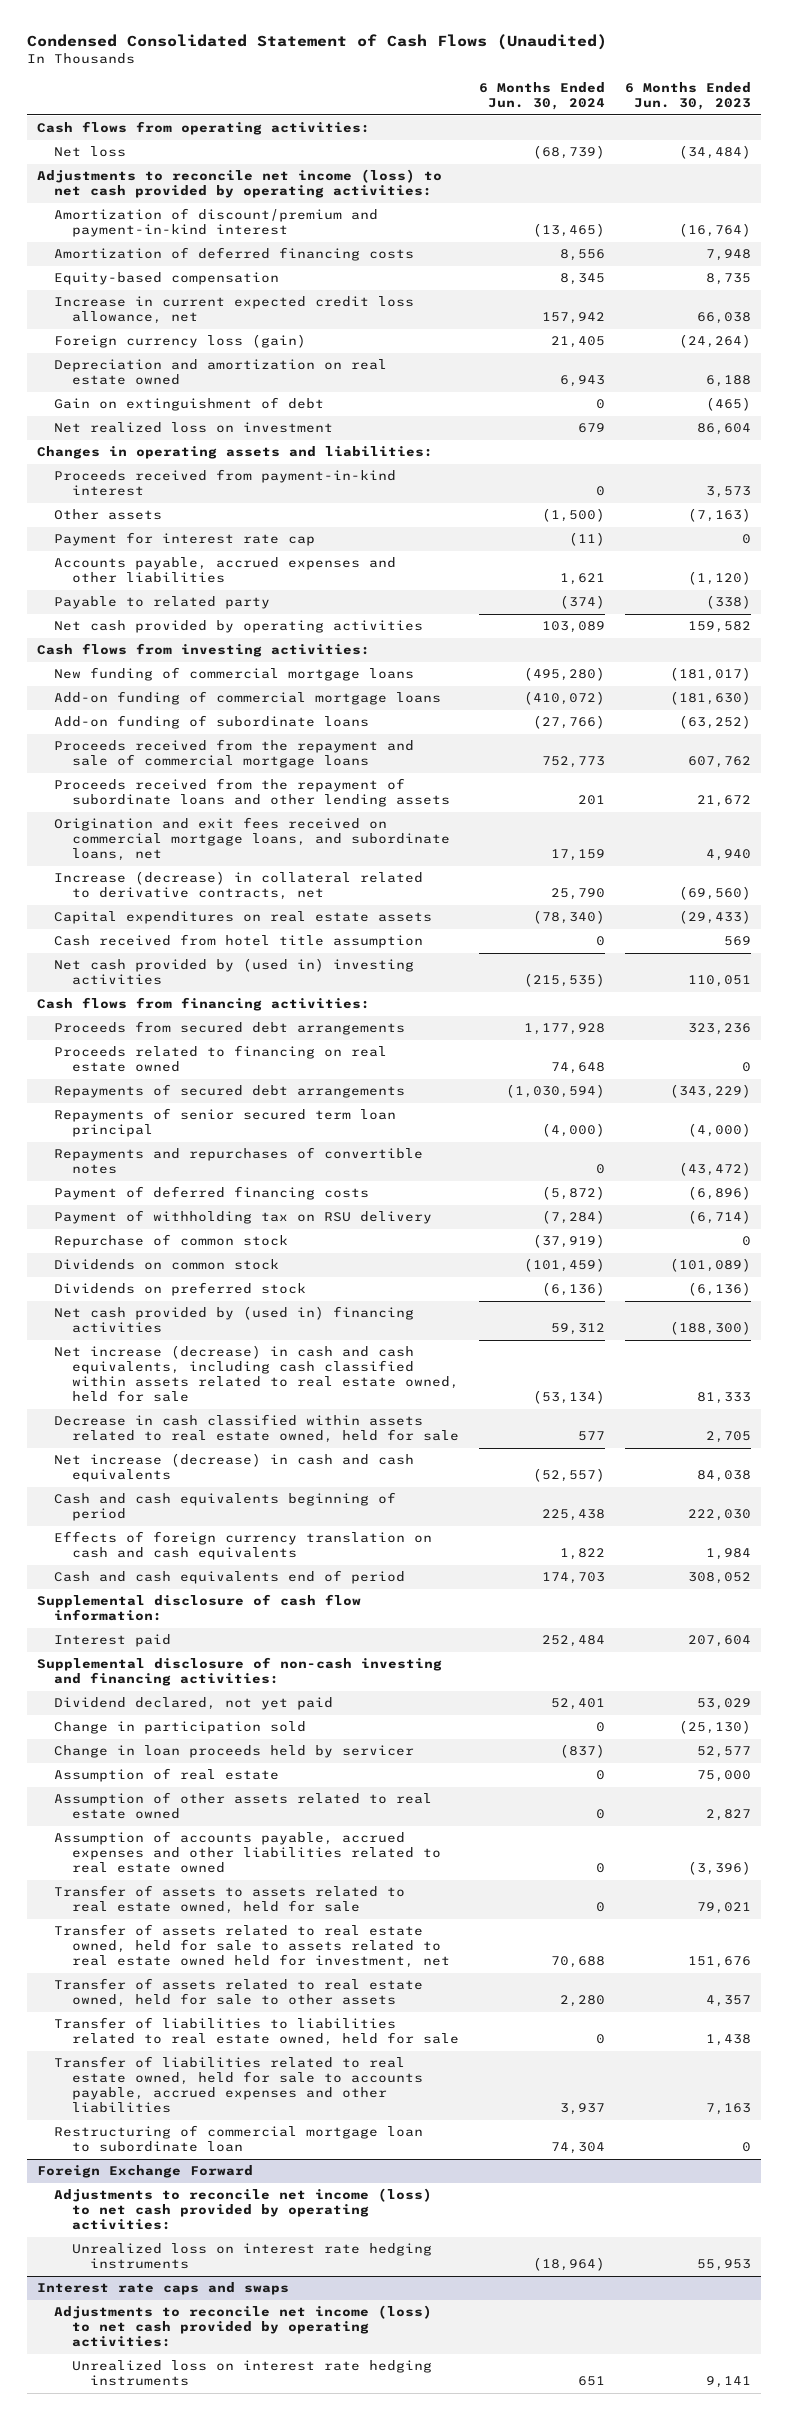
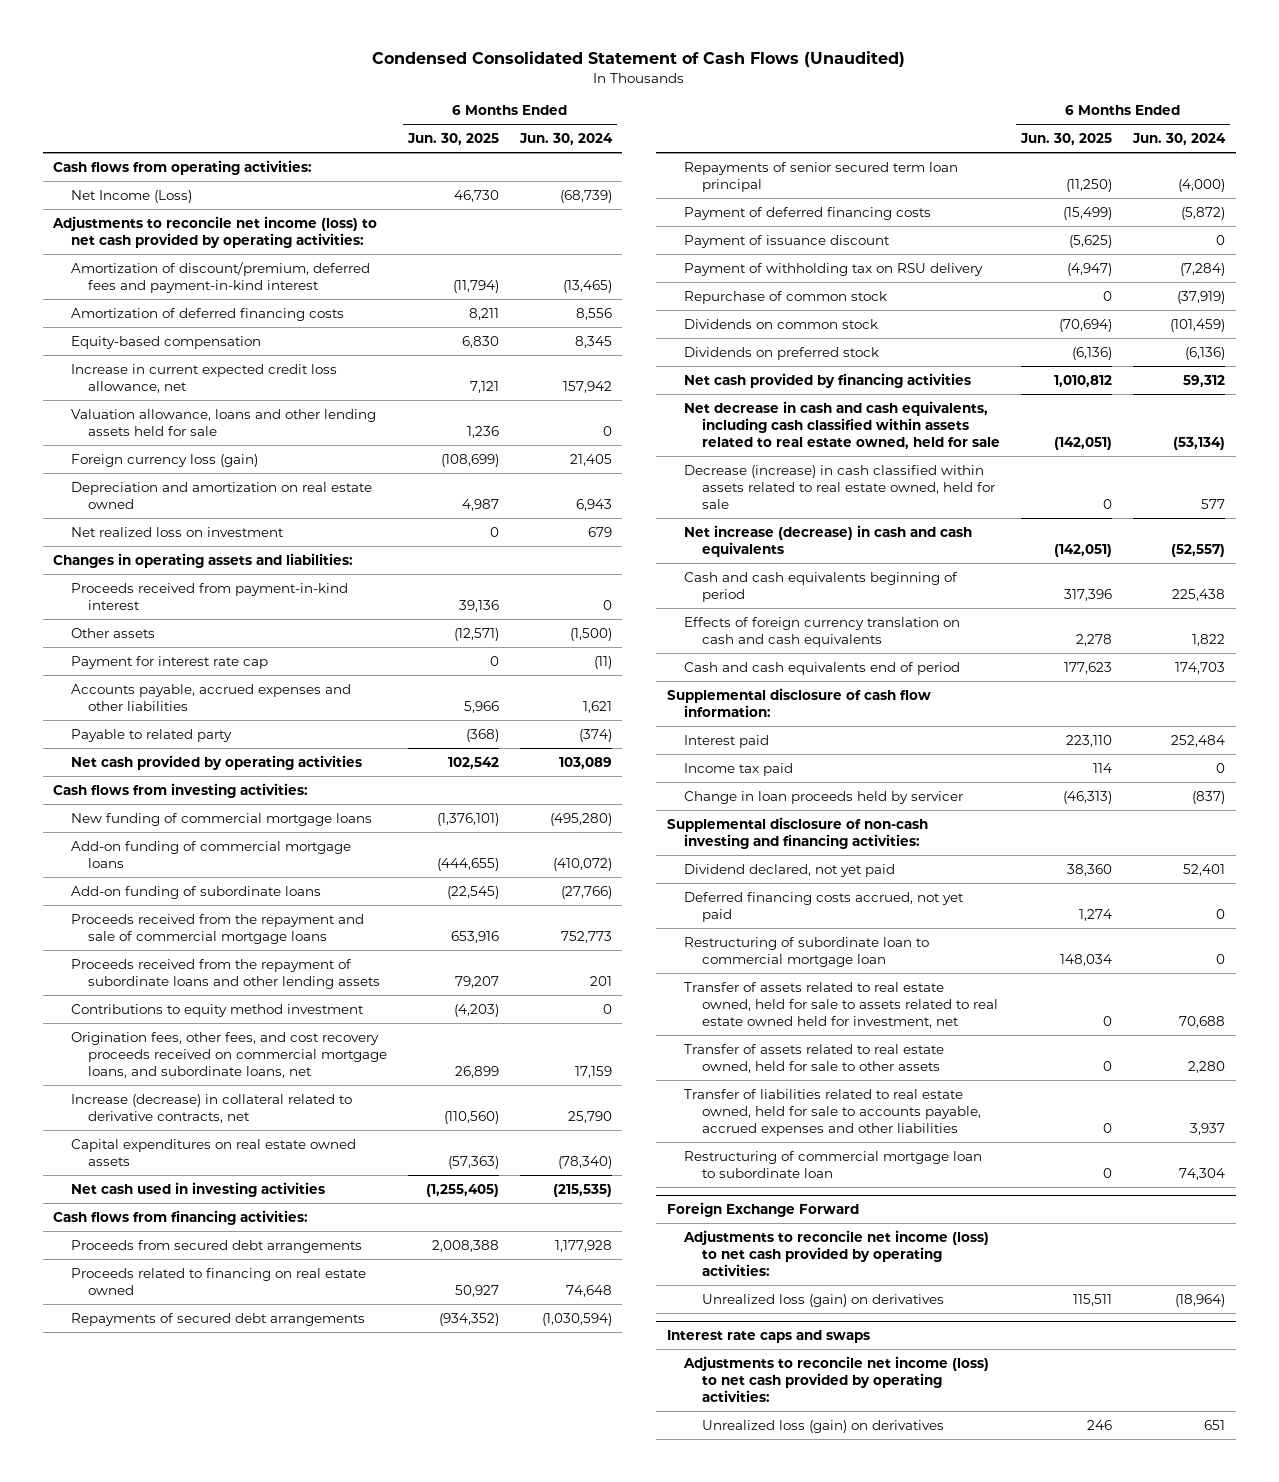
[624,82,751,111] 6 Months Ended Jun. 30, 2023 -> none
none -> [406,133,499,146] Jun. 30, 2025
[54,146,127,158] Net loss -> [70,189,192,203] Net Income (Loss)
[54,208,379,238] Amortization of discount/premium and payment-in-kind interest -> [70,261,370,293] Amortization of discount/premium, deferred fees and payment-in-kind interest
none -> [70,408,376,436] Valuation allowance, loans and other lending assets held for sale
[54,397,325,412] Gain on extinguishment of debt -> none
none -> [70,1003,364,1017] Contributions to equity method investment
[54,817,451,862] Origination and exit fees received on commercial mortgage loans, and subordinate loans, net -> [70,1031,388,1078] Origination fees, other fees, and cost recovery proceeds received on commercial mortgage loans, and subordinate loans, net
[54,934,424,949] Cash received from hotel title assumption -> none
[54,911,433,925] Capital expenditures on real estate assets -> [70,1138,356,1166] Capital expenditures on real estate owned assets
[54,958,415,986] Net cash provided by (used in) investing activities -> [70,1181,325,1197] Net cash used in investing activities
[54,1147,424,1175] Repayments and repurchases of convertible notes -> none
none -> [684,234,891,248] Payment of issuance discount
[54,1306,415,1334] Net cash provided by (used in) financing activities -> [684,372,972,388] Net cash provided by financing activities
[54,1345,460,1403] Net increase (decrease) in cash and cash equivalents, including cash classified within assets related to real estate owned, held for sale -> [684,400,1000,449] Net decrease in cash and cash equivalents, including cash classified within assets related to real estate owned, held for sale
[54,1414,460,1444] Decrease in cash classified within assets related to real estate owned, held for sale -> [684,464,995,509] Decrease (increase) in cash classified within assets related to real estate owned, held for sale
none -> [684,762,794,776] Income tax paid
[54,1745,415,1759] Change in loan proceeds held by servicer -> [684,790,964,804] Change in loan proceeds held by servicer
[54,1721,307,1735] Change in participation sold -> none
[54,1768,280,1783] Assumption of real estate -> none
[54,1792,433,1820] Assumption of other assets related to real estate owned -> none
[54,1831,442,1874] Assumption of accounts payable, accrued expenses and other liabilities related to real estate owned -> none
[54,1885,406,1915] Transfer of assets to assets related to real estate owned, held for sale -> none
none -> [684,891,965,922] Deferred financing costs accrued, not yet paid
none -> [684,936,930,967] Restructuring of subordinate loan to commercial mortgage loan
[54,2017,460,2047] Transfer of liabilities to liabilities related to real estate owned, held for sale -> none
[72,2243,433,2270] Unrealized loss on interest rate hedging instruments -> [701,1293,944,1307] Unrealized loss (gain) on derivatives
[72,2360,433,2387] Unrealized loss on interest rate hedging instruments -> [701,1419,944,1433] Unrealized loss (gain) on derivatives

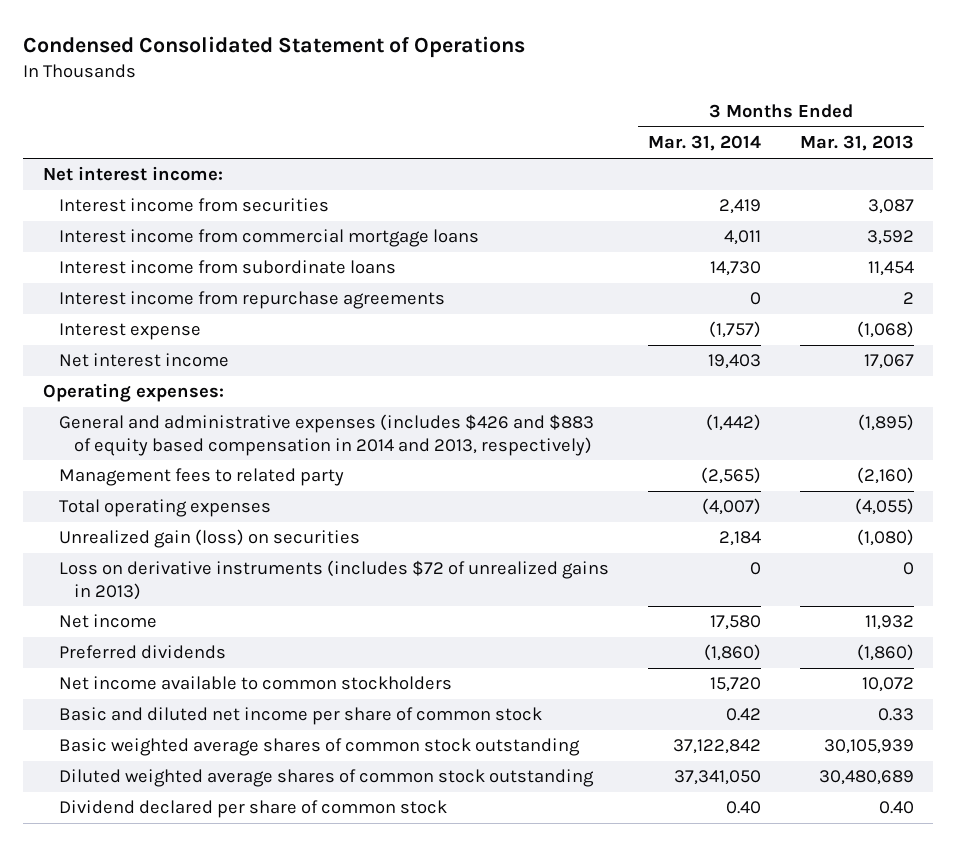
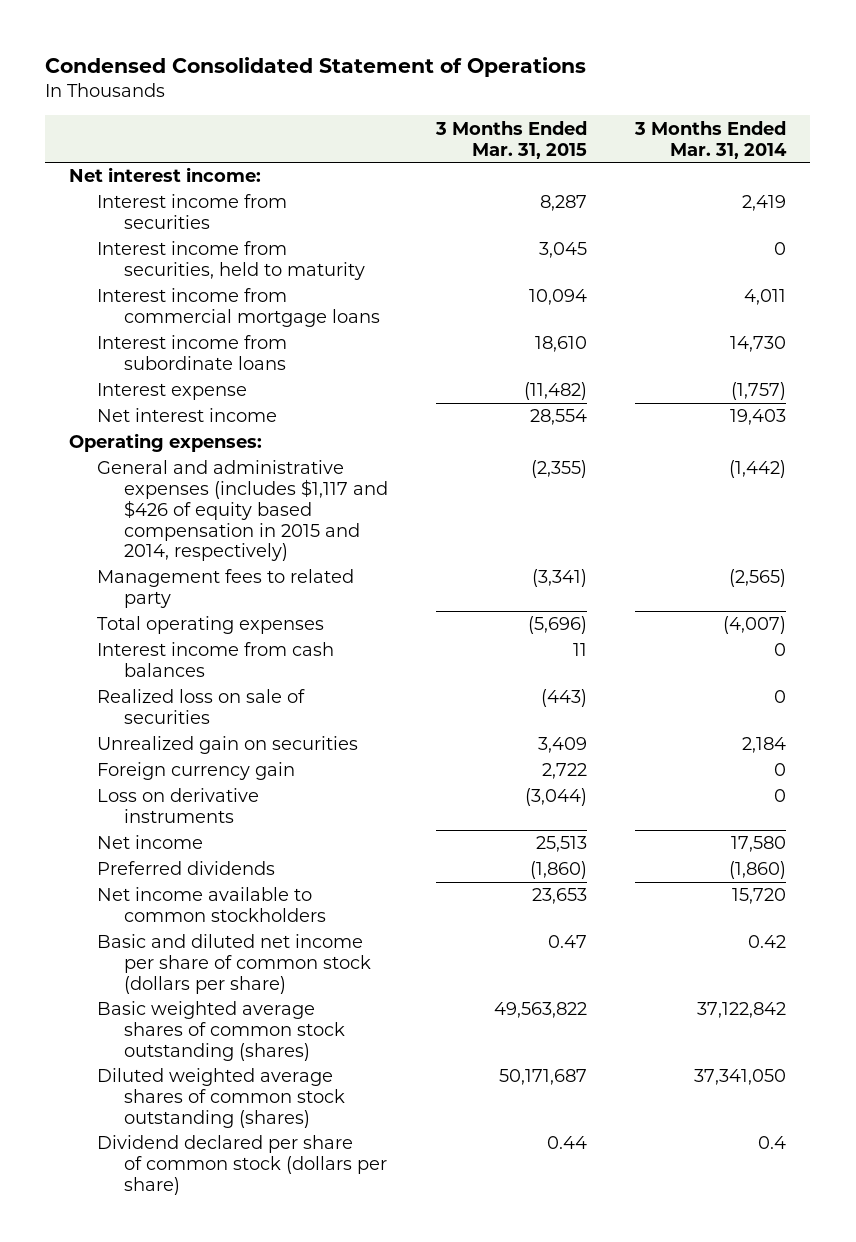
[799,135,914,152] Mar. 31, 2013 -> none
none -> [435,120,588,159] 3 Months Ended Mar. 31, 2015
none -> [96,241,366,281] Interest income from securities, held to maturity
[58,291,445,310] Interest income from repurchase agreements -> none
[58,414,594,456] General and administrative expenses (includes $426 and $883 of equity based compensation in 2014 and 2013, respectively) -> [96,460,389,562] General and administrative expenses (includes $1,117 and $426 of equity based compensation in 2015 and 2014, respectively)
none -> [96,642,334,678] Interest income from cash balances
none -> [96,689,305,725] Realized loss on sale of securities
[58,529,360,549] Unrealized gain (loss) on securities -> [96,736,358,755] Unrealized gain on securities
none -> [96,762,295,781] Foreign currency gain
[58,560,609,600] Loss on derivative instruments (includes $72 of unrealized gains in 2013) -> [96,788,259,824] Loss on derivative instruments
[58,707,542,726] Basic and diluted net income per share of common stock -> [96,934,372,994] Basic and diluted net income per share of common stock (dollars per share)
[58,738,580,757] Basic weighted average shares of common stock outstanding -> [96,1001,346,1061] Basic weighted average shares of common stock outstanding (shares)
[58,769,594,788] Diluted weighted average shares of common stock outstanding -> [96,1068,346,1128] Diluted weighted average shares of common stock outstanding (shares)
[58,800,447,819] Dividend declared per share of common stock -> [96,1135,388,1195] Dividend declared per share of common stock (dollars per share)
[725,801,761,815] 0.40 -> [758,1136,787,1150] 0.4

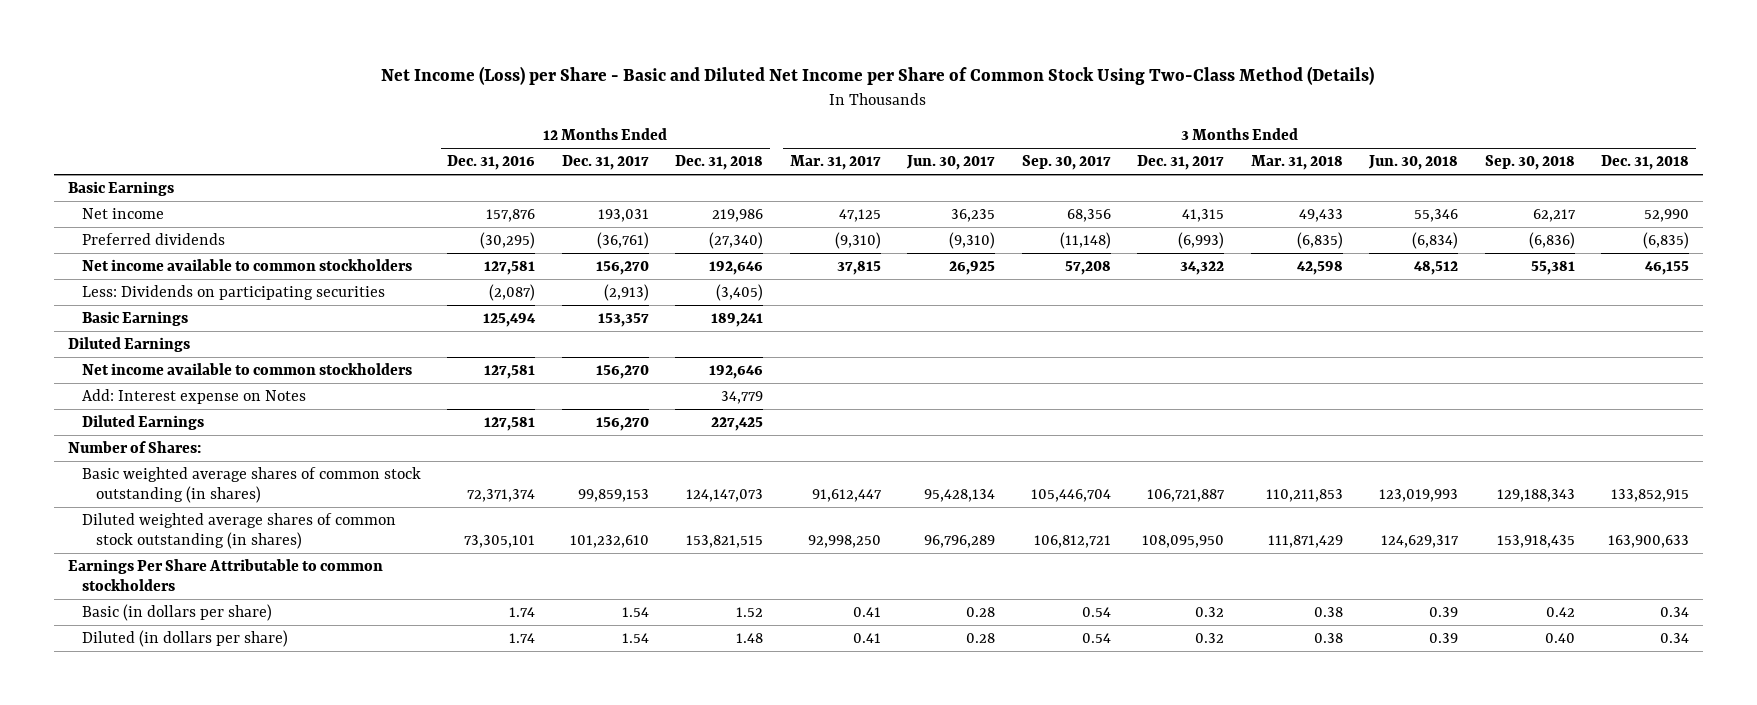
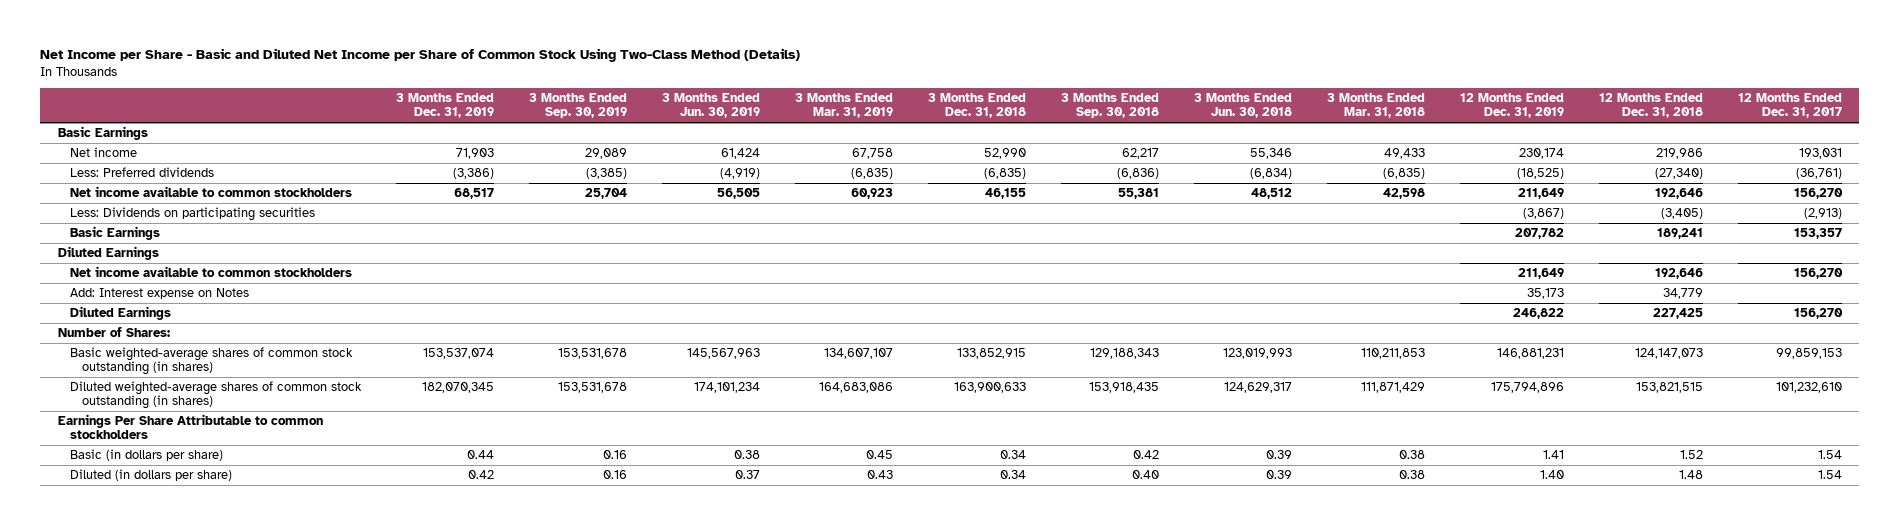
[381,66,1375,86] Net Income (Loss) per Share - Basic and Diluted Net Income per Share of Common Stock Using Two-Class Method (Details) -> [40,48,801,63] Net Income per Share - Basic and Diluted Net Income per Share of Common Stock Using Two-Class Method (Details)
[447,155,536,171] Dec. 31, 2016 -> none
[789,155,881,171] Mar. 31, 2017 -> none
[906,155,996,171] Jun. 30, 2017 -> none
[1021,155,1111,171] Sep. 30, 2017 -> none
[1137,155,1225,171] Dec. 31, 2017 -> none
none -> [395,93,494,119] 3 Months Ended Dec. 31, 2019
none -> [528,93,627,119] 3 Months Ended Sep. 30, 2019
none -> [661,93,760,119] 3 Months Ended Jun. 30, 2019
none -> [794,93,893,119] 3 Months Ended Mar. 31, 2019
none -> [1459,93,1564,119] 12 Months Ended Dec. 31, 2019
[81,232,225,245] Preferred dividends -> [69,167,214,178] Less: Preferred dividends
[81,466,421,504] Basic weighted average shares of common stock outstanding (in shares) -> [69,347,353,376] Basic weighted-average shares of common stock outstanding (in shares)
[81,512,396,550] Diluted weighted average shares of common stock outstanding (in shares) -> [69,381,362,410] Diluted weighted-average shares of common stock outstanding (in shares)

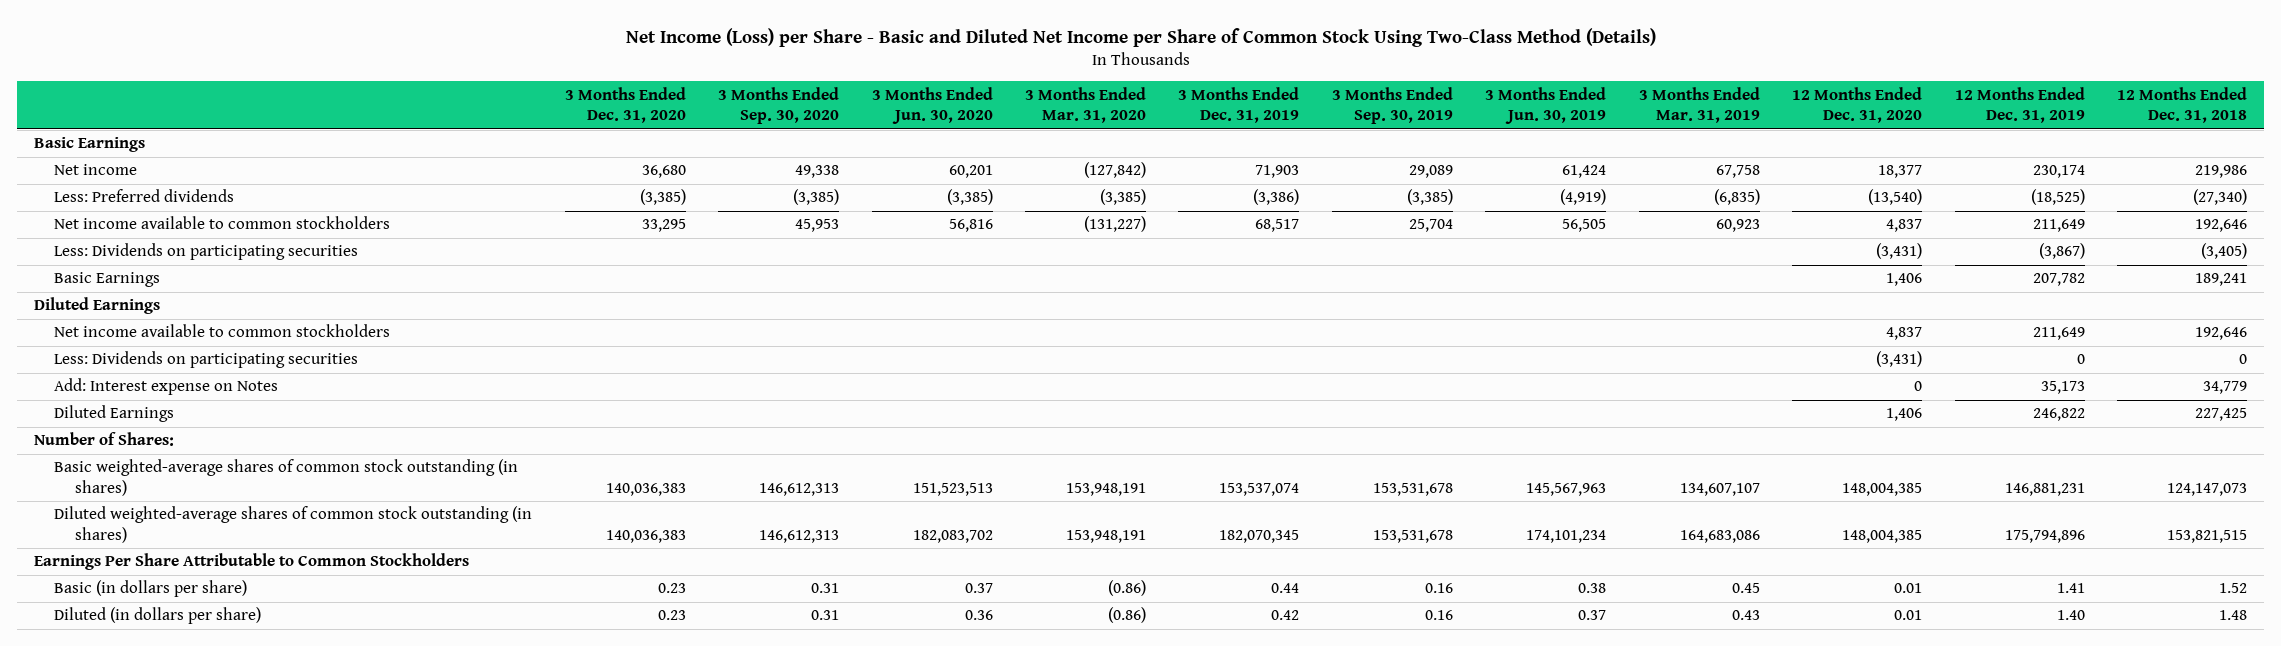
[40,48,801,63] Net Income per Share - Basic and Diluted Net Income per Share of Common Stock Using Two-Class Method (Details) -> [625,27,1656,47] Net Income (Loss) per Share - Basic and Diluted Net Income per Share of Common Stock Using Two-Class Method (Details)
[927,93,1026,119] 3 Months Ended Dec. 31, 2018 -> none
[1060,93,1159,119] 3 Months Ended Sep. 30, 2018 -> none
[1193,93,1292,119] 3 Months Ended Jun. 30, 2018 -> none
[1326,93,1425,119] 3 Months Ended Mar. 31, 2018 -> none
[1737,93,1842,119] 12 Months Ended Dec. 31, 2017 -> none
none -> [564,86,686,124] 3 Months Ended Dec. 31, 2020
none -> [718,86,840,125] 3 Months Ended Sep. 30, 2020
none -> [871,86,993,125] 3 Months Ended Jun. 30, 2020
none -> [1025,86,1147,124] 3 Months Ended Mar. 31, 2020
none -> [1792,86,1923,124] 12 Months Ended Dec. 31, 2020
none -> [54,351,359,369] Less: Dividends on participating securities
[57,414,323,440] Earnings Per Share Attributable to common stockholders -> [33,553,469,571] Earnings Per Share Attributable to Common Stockholders

